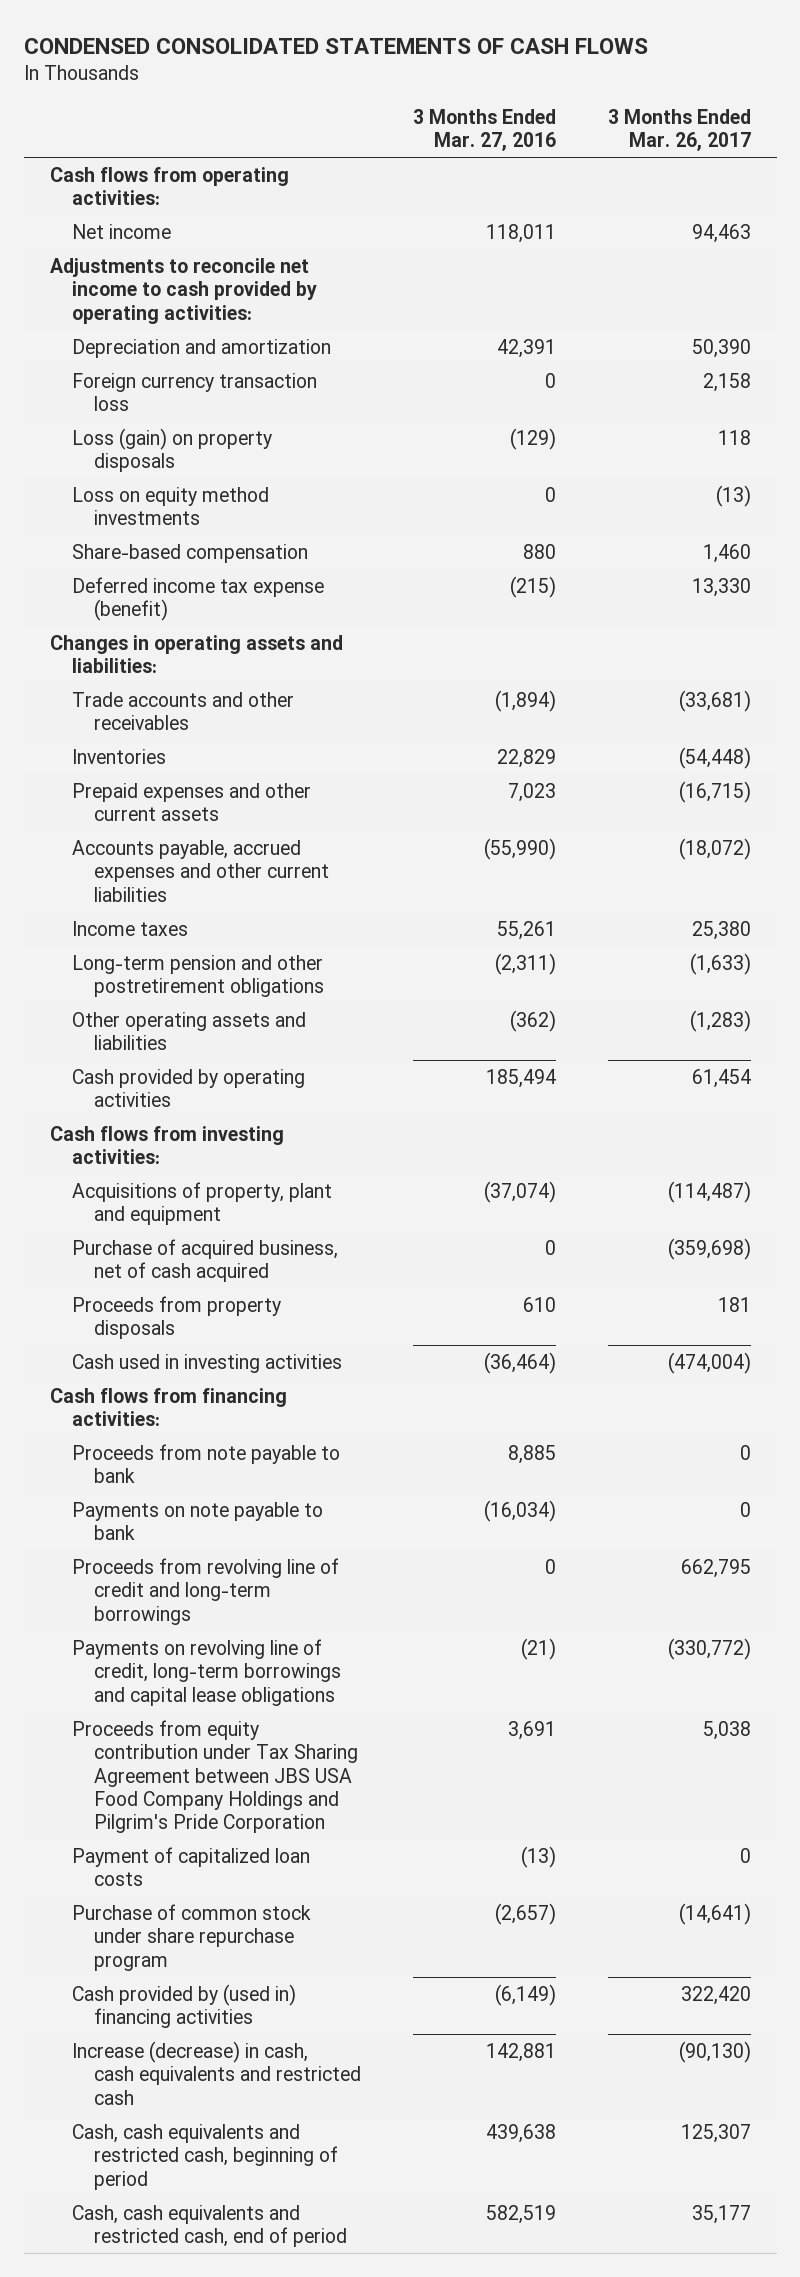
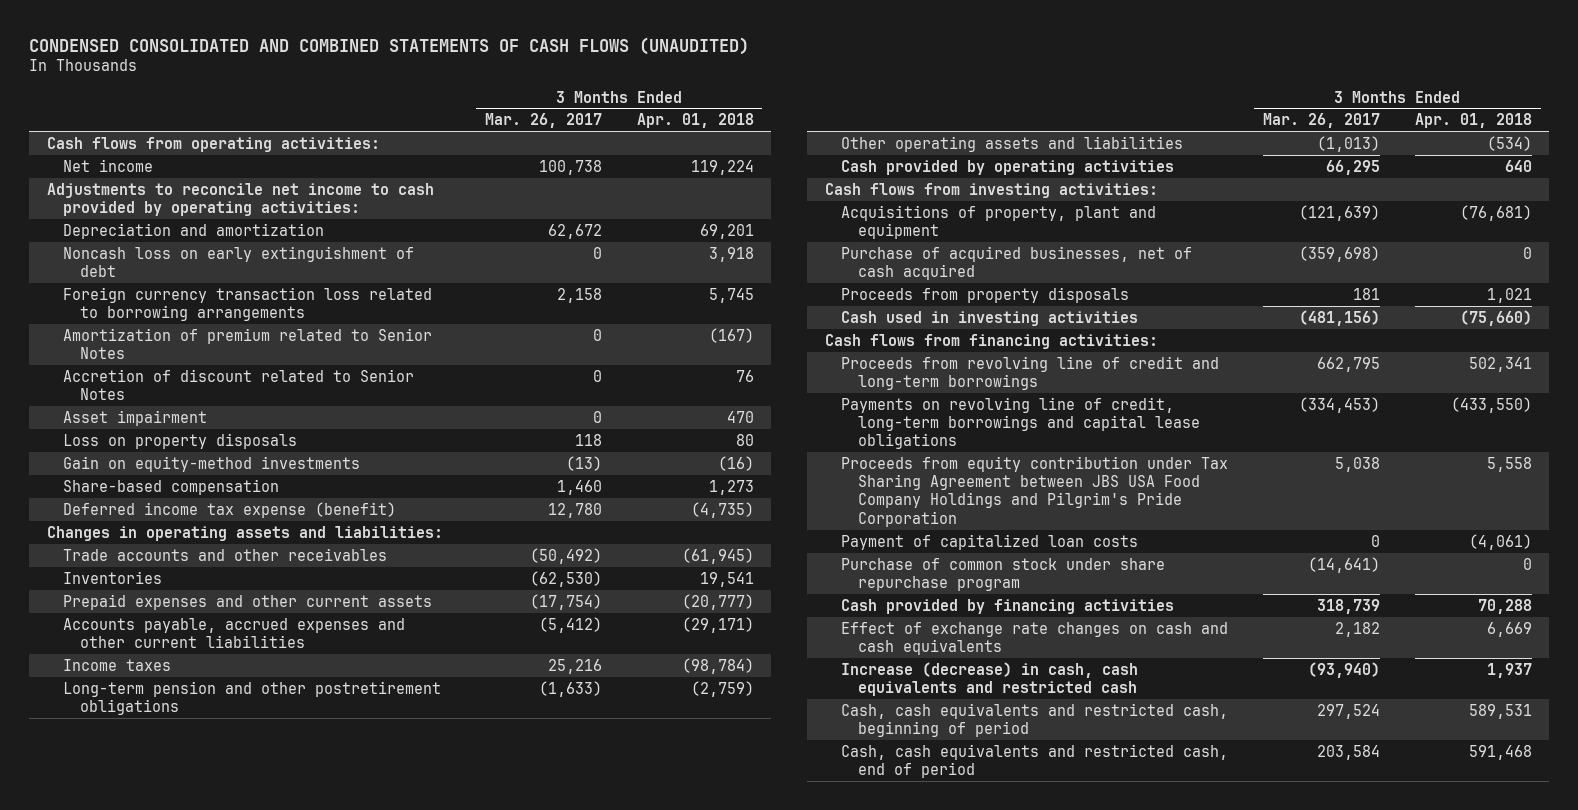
[23,37,648,54] CONDENSED CONSOLIDATED STATEMENTS OF CASH FLOWS -> [29,36,750,55] CONDENSED CONSOLIDATED AND COMBINED STATEMENTS OF CASH FLOWS (UNAUDITED)
[412,108,556,151] 3 Months Ended Mar. 27, 2016 -> none
none -> [636,113,754,129] Apr. 01, 2018
[691,223,751,243] 94,463 -> [538,159,602,175] 100,738
[691,338,751,358] 50,390 -> [547,223,602,239] 62,672
none -> [63,245,415,277] Noncash loss on early extinguishment of debt
[71,372,317,412] Foreign currency transaction loss -> [63,286,433,321] Foreign currency transaction loss related to borrowing arrangements
none -> [63,327,433,359] Amortization of premium related to Senior Notes
none -> [63,368,415,400] Accretion of discount related to Senior Notes
none -> [63,409,208,426] Asset impairment
[71,427,272,473] Loss (gain) on property disposals -> [63,432,298,449] Loss on property disposals
[71,486,269,526] Loss on equity method investments -> [63,455,361,472] Gain on equity-method investments
[691,577,751,597] 13,330 -> [547,502,602,518] 12,780
[678,689,751,712] (33,681) -> [529,547,602,564] (50,492)
[678,746,751,769] (54,448) -> [529,570,602,587] (62,530)
[678,780,751,803] (16,715) -> [529,593,602,610] (17,754)
[678,837,751,860] (18,072) -> [538,616,602,633] (5,412)
[691,920,751,940] 25,380 -> [547,658,602,674] 25,216
[689,1009,751,1032] (1,283) -> [1317,135,1381,152] (1,013)
[691,1068,751,1088] 61,454 -> [1326,159,1381,175] 66,295
[667,1180,751,1203] (114,487) -> [1299,204,1381,221] (121,639)
[71,1238,338,1283] Purchase of acquired business, net of cash acquired -> [841,245,1193,280] Purchase of acquired businesses, net of cash acquired
[667,1351,751,1374] (474,004) -> [1299,309,1381,326] (481,156)
[71,1443,340,1484] Proceeds from note payable to bank -> none
[71,1501,323,1541] Payments on note payable to bank -> none
[667,1637,751,1660] (330,772) -> [1299,396,1381,413] (334,453)
[71,1983,296,2029] Cash provided by (used in) financing activities -> [841,598,1175,614] Cash provided by financing activities
[680,1985,751,2005] 322,420 -> [1317,598,1381,614] 318,739
none -> [841,621,1229,655] Effect of exchange rate changes on cash and cash equivalents
[678,2040,751,2063] (90,130) -> [1308,661,1381,678] (93,940)
[680,2123,751,2143] 125,307 -> [1317,703,1381,719] 297,524
[691,2204,751,2224] 35,177 -> [1317,744,1381,760] 203,584

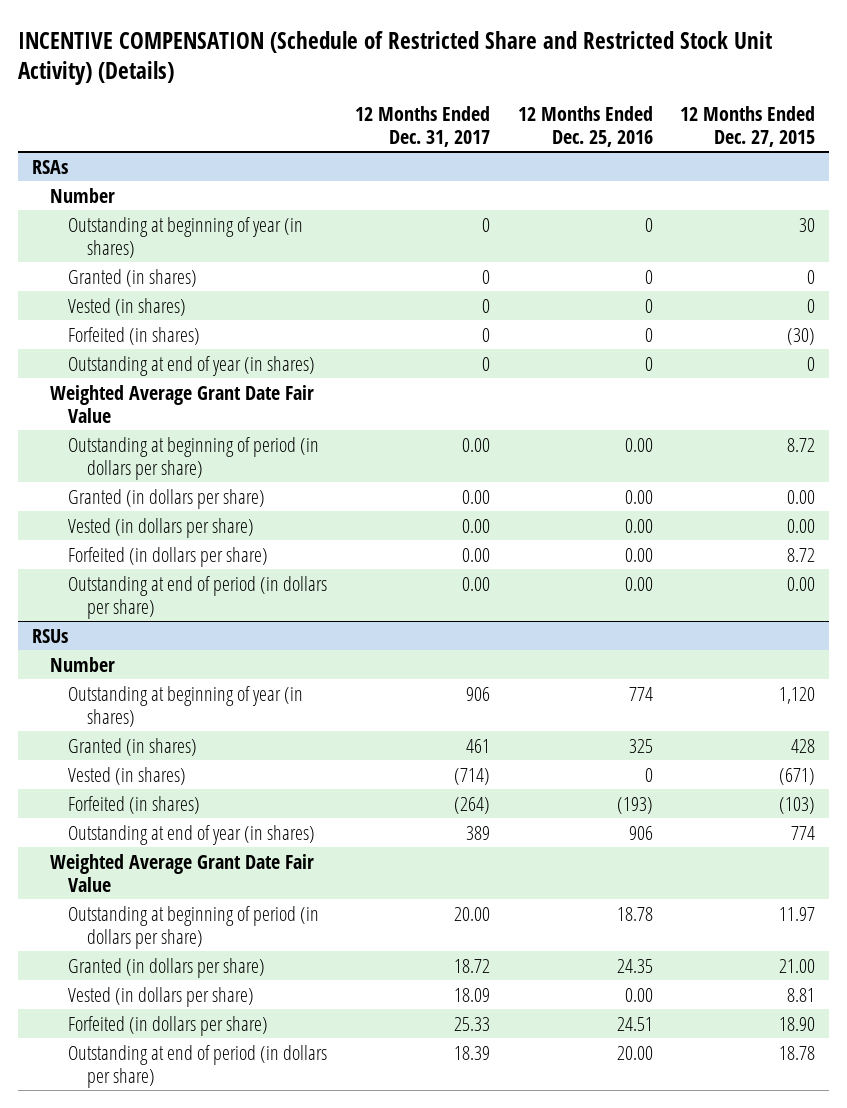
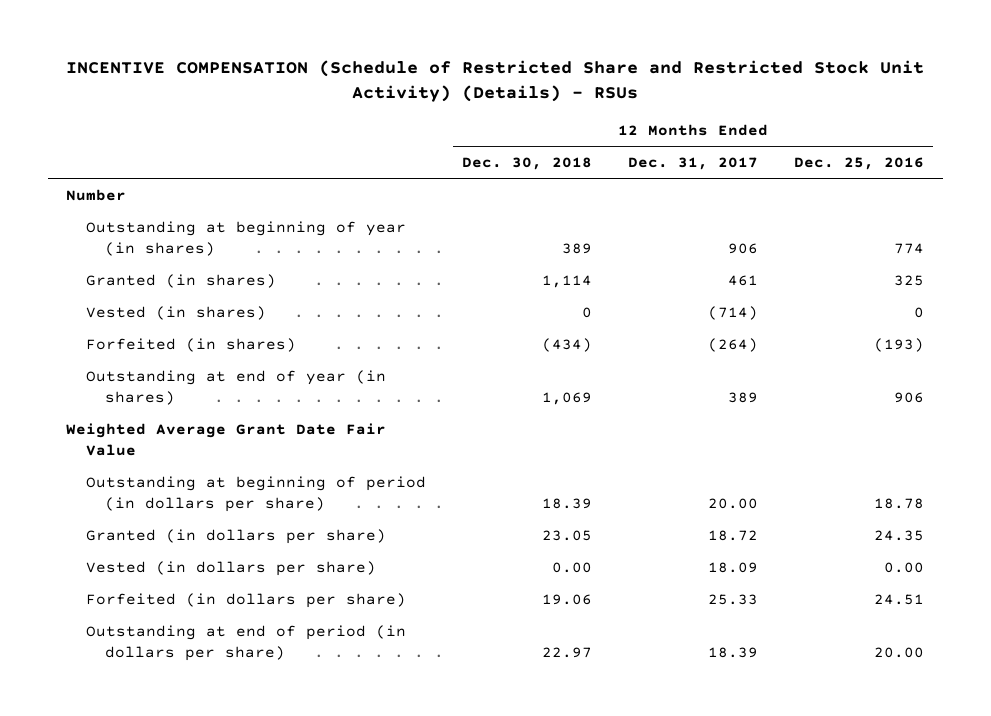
[17,30,772,86] INCENTIVE COMPENSATION (Schedule of Restricted Share and Restricted Stock Unit Activity) (Details) -> [66,60,925,102] INCENTIVE COMPENSATION (Schedule of Restricted Share and Restricted Stock Unit Activity) (Details) - RSUs
[680,105,816,147] 12 Months Ended Dec. 27, 2015 -> none
none -> [462,156,593,170] Dec. 30, 2018
[31,159,68,174] RSAs -> none
[68,216,304,258] Outstanding at beginning of year (in shares) -> none
[68,268,198,287] Granted (in shares) -> none
[68,297,187,316] Vested (in shares) -> none
[68,326,201,345] Forfeited (in shares) -> none
[68,355,316,376] Outstanding at end of year (in shares) -> none
[49,384,314,423] Weighted Average Grant Date Fair Value -> none
[68,436,320,480] Outstanding at beginning of period (in dollars per share) -> none
[68,488,266,509] Granted (in dollars per share) -> none
[68,517,255,538] Vested (in dollars per share) -> none
[68,546,269,567] Forfeited (in dollars per share) -> none
[68,575,328,619] Outstanding at end of period (in dollars per share) -> none
[31,628,68,643] RSUs -> none
[49,656,115,672] Number -> none

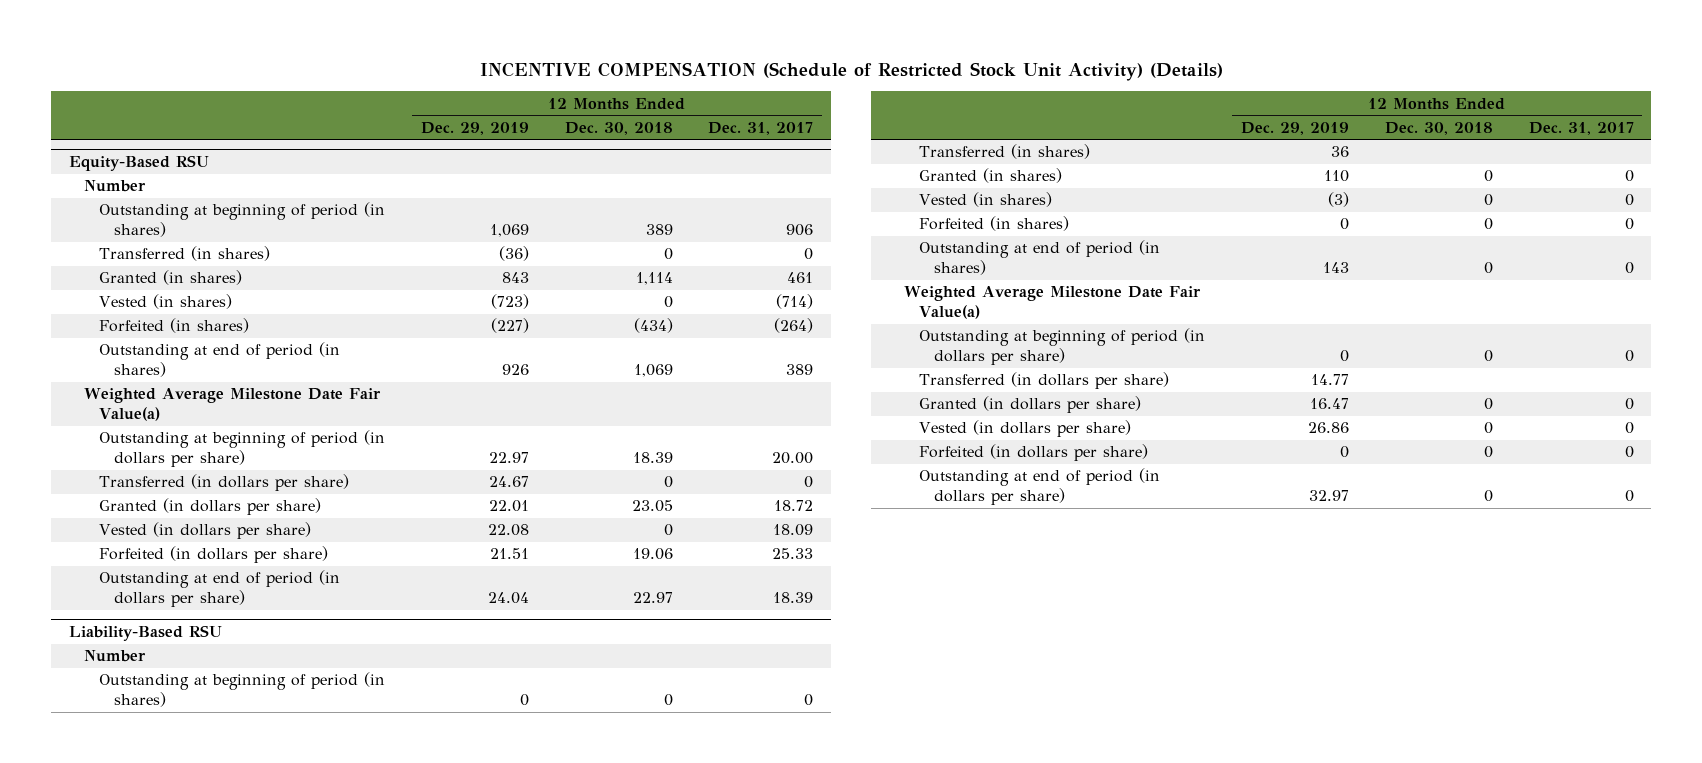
[66,60,925,102] INCENTIVE COMPENSATION (Schedule of Restricted Share and Restricted Stock Unit Activity) (Details) - RSUs -> [480,61,1224,81] INCENTIVE COMPENSATION (Schedule of Restricted Stock Unit Activity) (Details)
[794,156,925,170] Dec. 25, 2016 -> none
none -> [420,121,529,135] Dec. 29, 2019
none -> [68,155,209,172] Equity-Based RSU
[85,220,406,256] Outstanding at beginning of year (in shares) -> [99,202,386,238] Outstanding at beginning of period (in shares)
none -> [99,246,271,262] Transferred (in shares)
[85,369,386,405] Outstanding at end of year (in shares) -> [99,342,341,378] Outstanding at end of period (in shares)
[66,422,387,456] Weighted Average Grant Date Fair Value -> [83,388,381,422] Weighted Average Milestone Date Fair Value(a)
none -> [99,474,350,492] Transferred (in dollars per share)
[552,561,593,573] 0.00 -> [663,524,673,537] 0
none -> [68,625,222,642] Liability-Based RSU
none -> [83,650,146,663] Number
none -> [99,672,386,708] Outstanding at beginning of period (in shares)
none -> [919,144,1091,160] Transferred (in shares)
none -> [919,168,1063,184] Granted (in shares)
none -> [919,192,1053,208] Vested (in shares)
none -> [919,216,1070,232] Forfeited (in shares)
none -> [919,240,1161,276] Outstanding at end of period (in shares)
none -> [904,286,1202,320] Weighted Average Milestone Date Fair Value(a)
none -> [919,328,1206,366] Outstanding at beginning of period (in dollars per share)
none -> [919,372,1170,390] Transferred (in dollars per share)
none -> [919,396,1142,414] Granted (in dollars per share)
none -> [919,420,1132,438] Vested (in dollars per share)
none -> [919,444,1149,462] Forfeited (in dollars per share)
none -> [919,468,1161,506] Outstanding at end of period (in dollars per share)

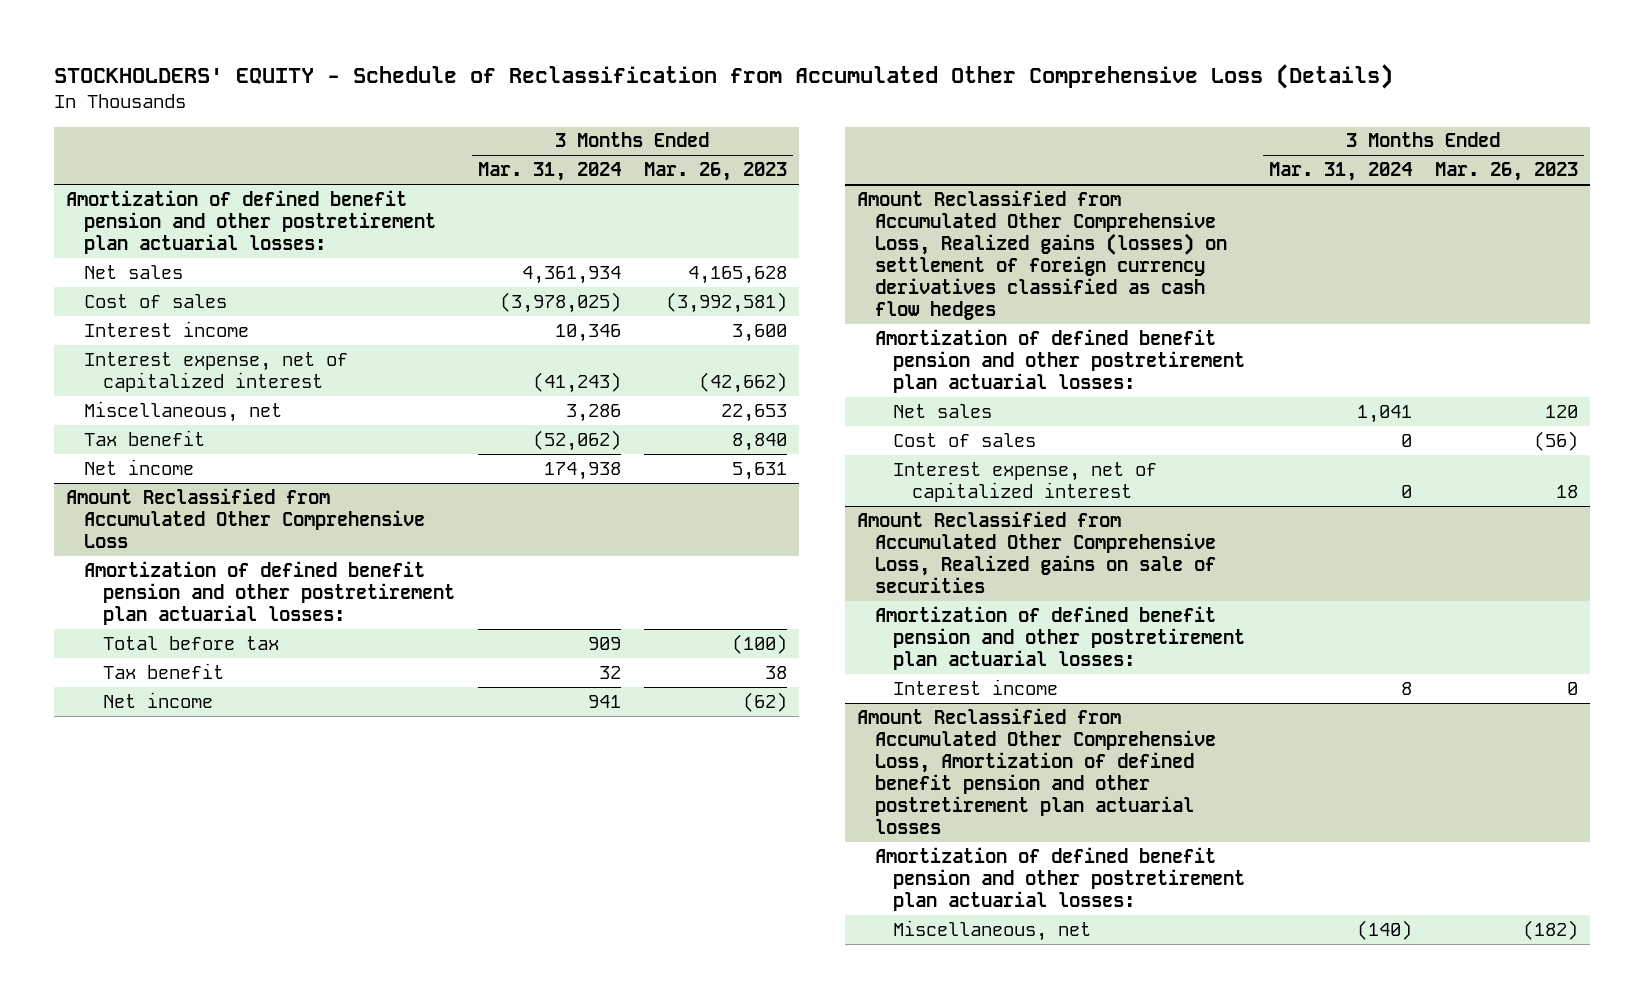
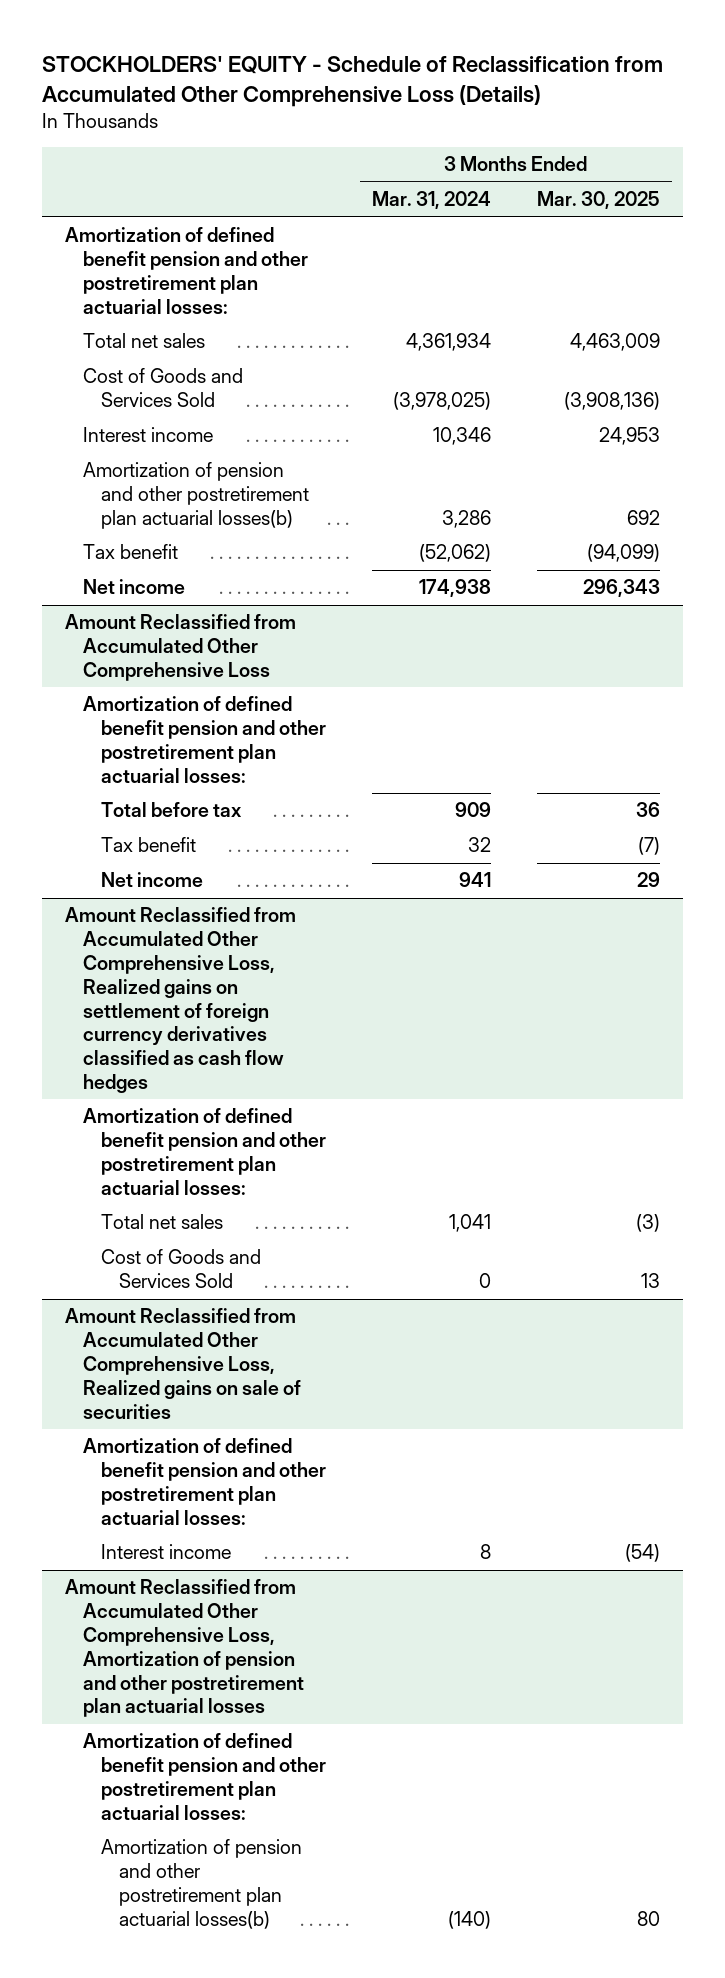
[644,162,788,182] Mar. 26, 2023 -> none
none -> [537,191,661,210] Mar. 30, 2025
[84,264,184,279] Net sales -> [82,333,205,349] Total net sales
[84,293,228,308] Cost of sales -> [82,368,243,408] Cost of Goods and Services Sold
[84,351,349,392] Interest expense, net of capitalized interest -> none
[84,400,283,422] Miscellaneous, net -> [82,462,309,530] Amortization of pension and other postretirement plan actuarial losses(b)
[856,189,1228,320] Amount Reclassified from Accumulated Other Comprehensive Loss, Realized gains (losses) on settlement of foreign currency derivatives classified as cash flow hedges -> [64,907,296,1093] Amount Reclassified from Accumulated Other Comprehensive Loss, Realized gains on settlement of foreign currency derivatives classified as cash flow hedges
[893,461,1158,502] Interest expense, net of capitalized interest -> none
[893,403,993,418] Net sales -> [100,1214,223,1230] Total net sales
[893,432,1037,447] Cost of sales -> [100,1249,261,1289] Cost of Goods and Services Sold
[856,707,1217,834] Amount Reclassified from Accumulated Other Comprehensive Loss, Amortization of defined benefit pension and other postretirement plan actuarial losses -> [64,1579,304,1718] Amount Reclassified from Accumulated Other Comprehensive Loss, Amortization of pension and other postretirement plan actuarial losses
[893,919,1092,941] Miscellaneous, net -> [100,1839,302,1929] Amortization of pension and other postretirement plan actuarial losses(b)

